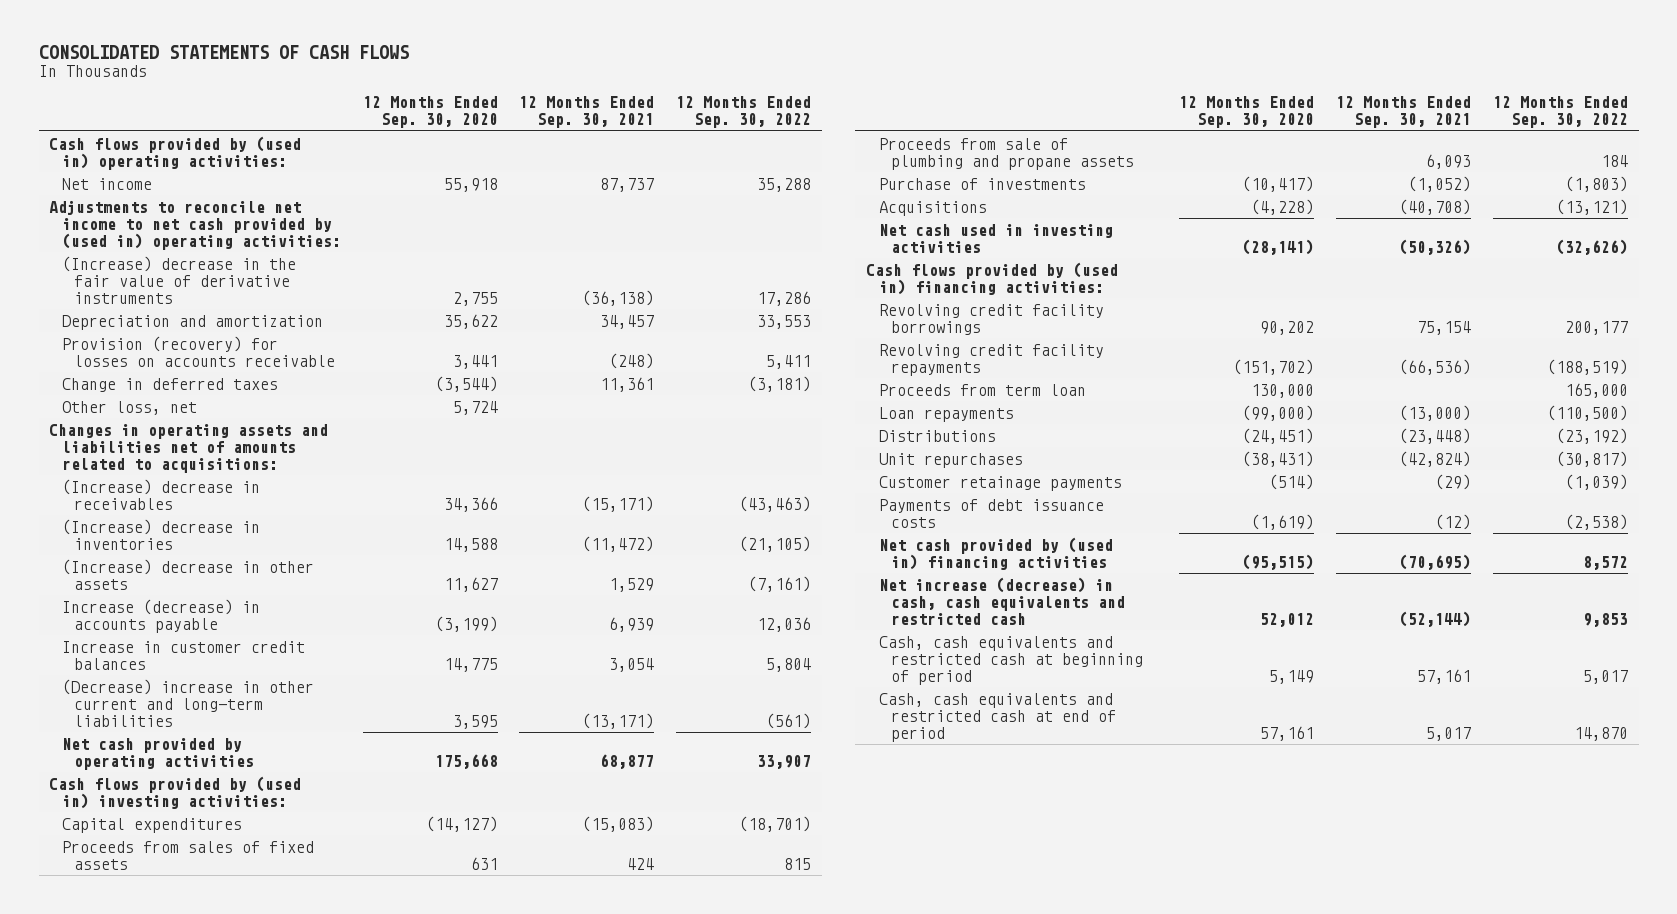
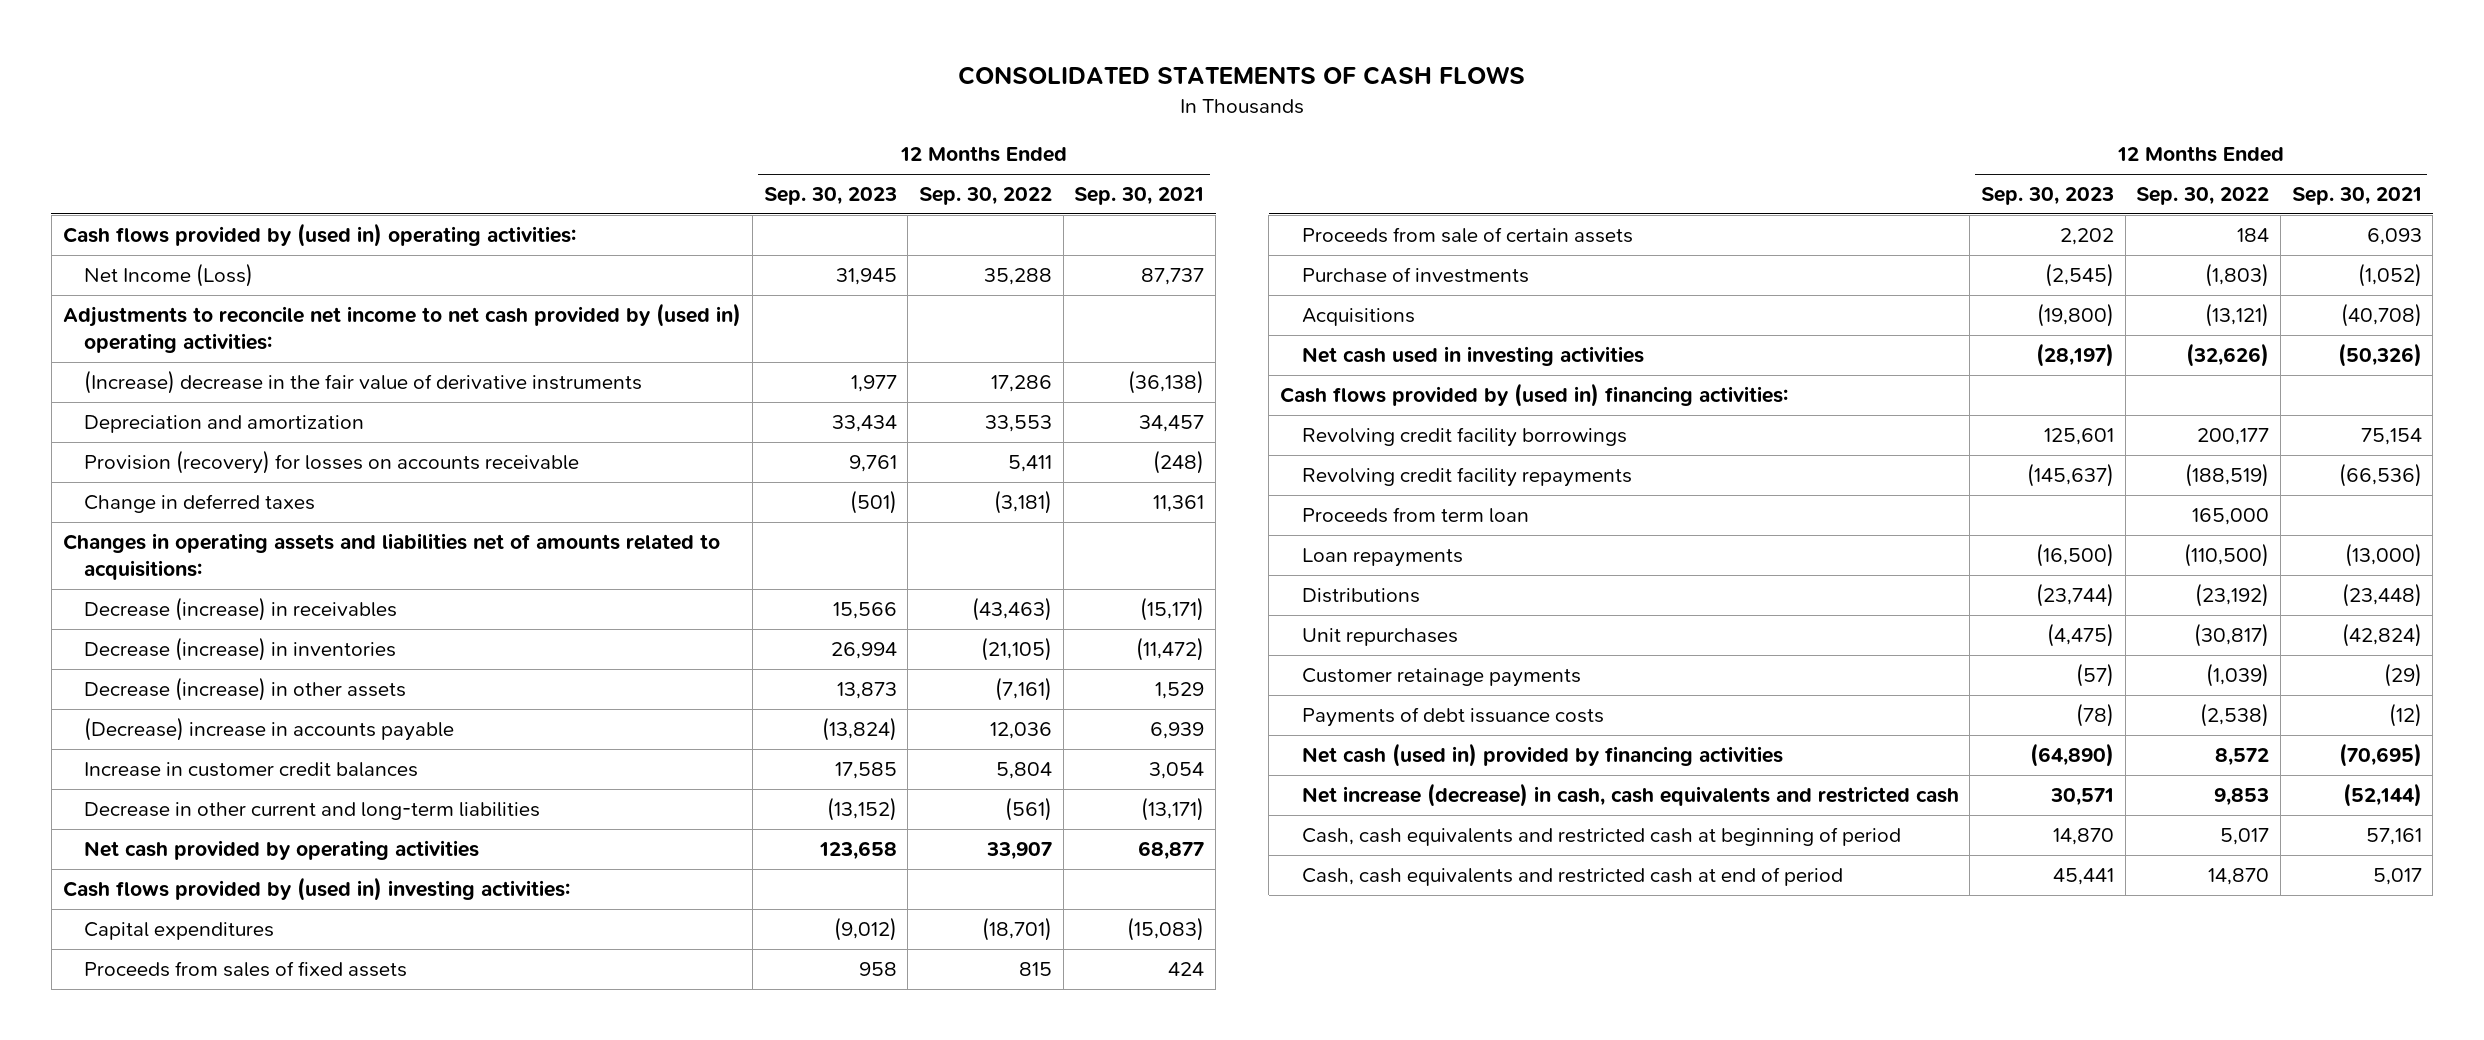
[362,95,498,128] 12 Months Ended Sep. 30, 2020 -> none
none -> [763,187,897,206] Sep. 30, 2023
[61,177,152,190] Net income -> [84,263,254,288] Net Income (Loss)
[61,400,197,415] Other loss, net -> none
[61,478,260,510] (Increase) decrease in receivables -> [84,597,398,622] Decrease (increase) in receivables
[61,518,260,550] (Increase) decrease in inventories -> [84,637,397,662] Decrease (increase) in inventories
[61,558,314,590] (Increase) decrease in other assets -> [84,677,407,702] Decrease (increase) in other assets
[61,598,260,633] Increase (decrease) in accounts payable -> [84,717,455,742] (Decrease) increase in accounts payable
[61,678,314,727] (Decrease) increase in other current and long-term liabilities -> [84,802,541,821] Decrease in other current and long-term liabilities
[878,137,1134,170] Proceeds from sale of plumbing and propane assets -> [1301,227,1633,244] Proceeds from sale of certain assets
[878,536,1113,570] Net cash provided by (used in) financing activities -> [1301,743,1783,768] Net cash (used in) provided by financing activities

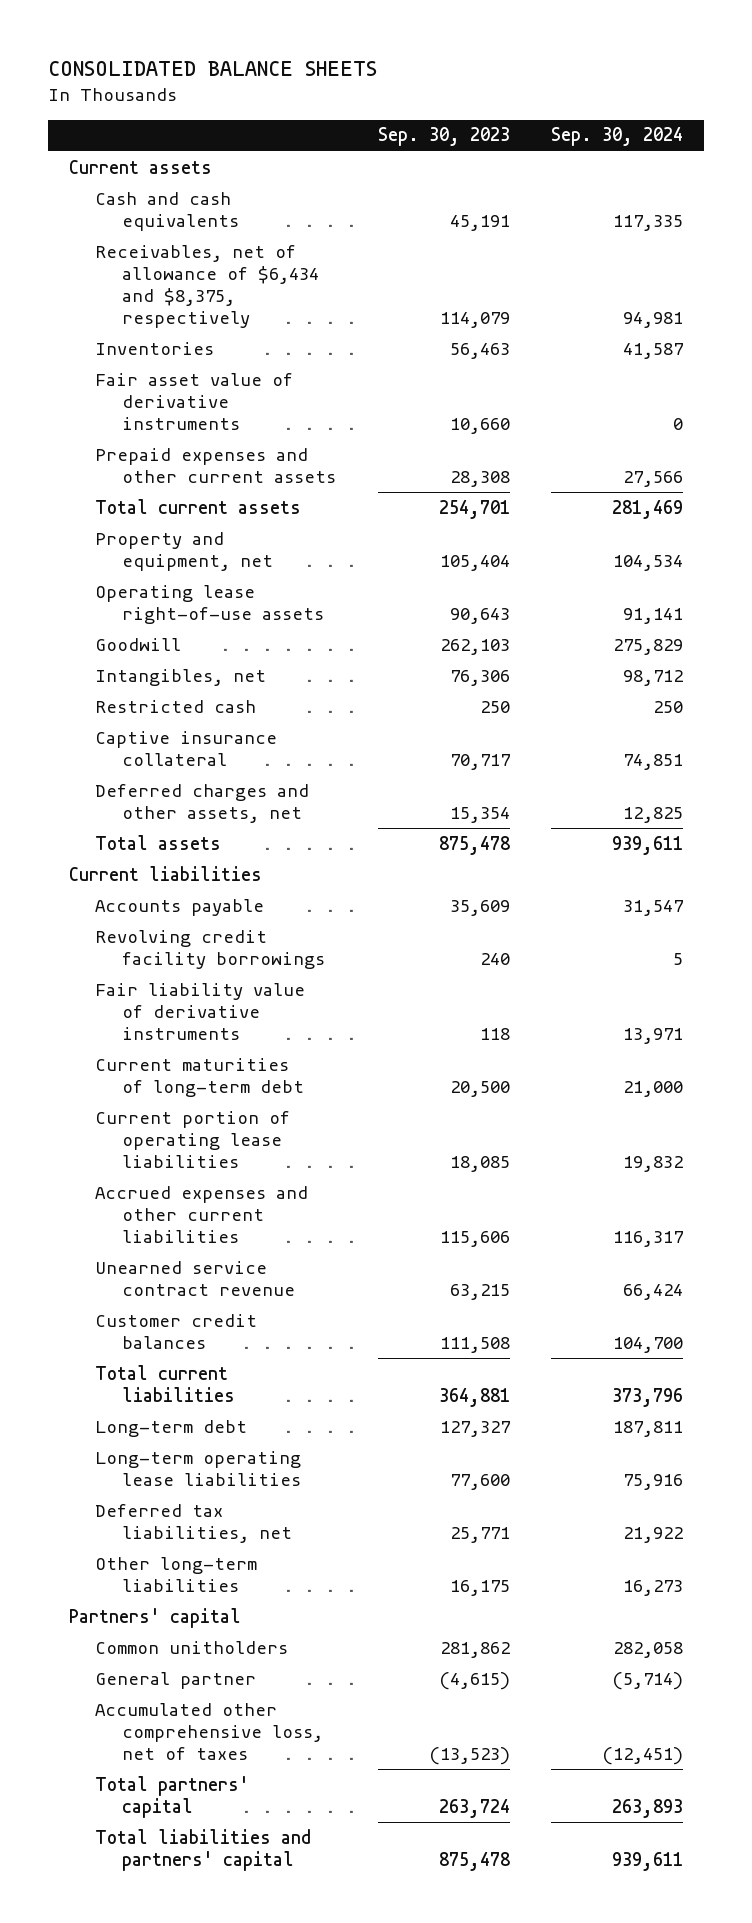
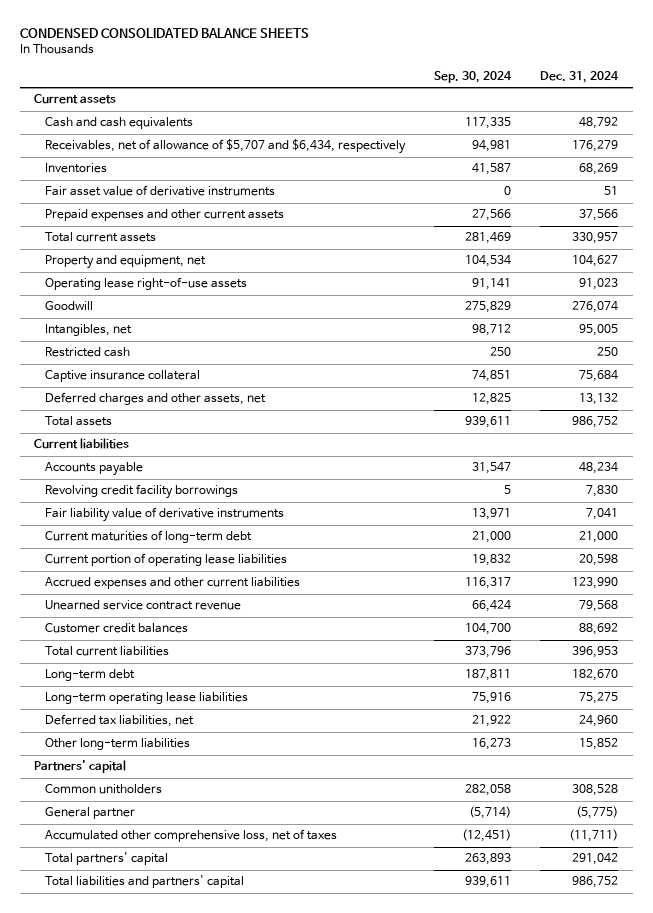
[47,61,377,77] CONSOLIDATED BALANCE SHEETS -> [19,27,309,38] CONDENSED CONSOLIDATED BALANCE SHEETS
[377,127,510,147] Sep. 30, 2023 -> none
none -> [540,70,620,83] Dec. 31, 2024
[95,244,320,328] Receivables, net of allowance of $6,434 and $8,375, respectively -> [45,139,407,155] Receivables, net of allowance of $5,707 and $6,434, respectively

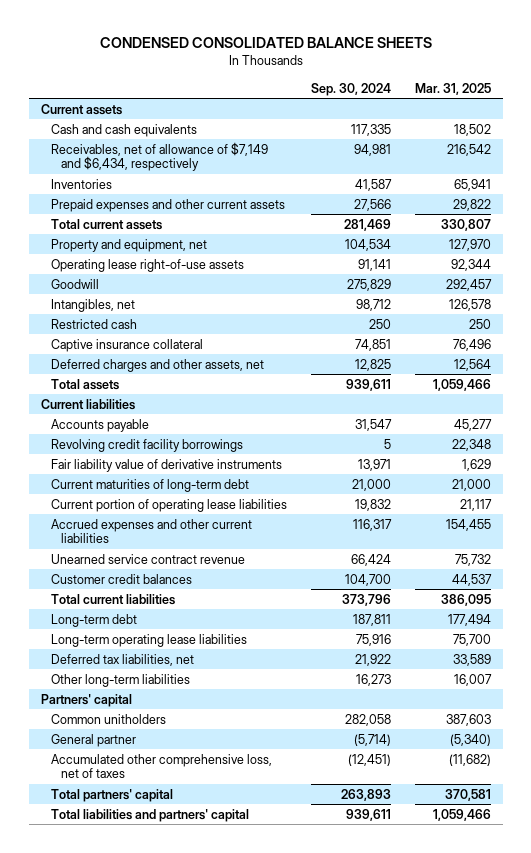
[540,70,620,83] Dec. 31, 2024 -> none
none -> [414,82,491,95] Mar. 31, 2025
[45,139,407,155] Receivables, net of allowance of $5,707 and $6,434, respectively -> [50,141,268,172] Receivables, net of allowance of $7,149 and $6,434, respectively
[45,185,276,197] Fair asset value of derivative instruments -> none

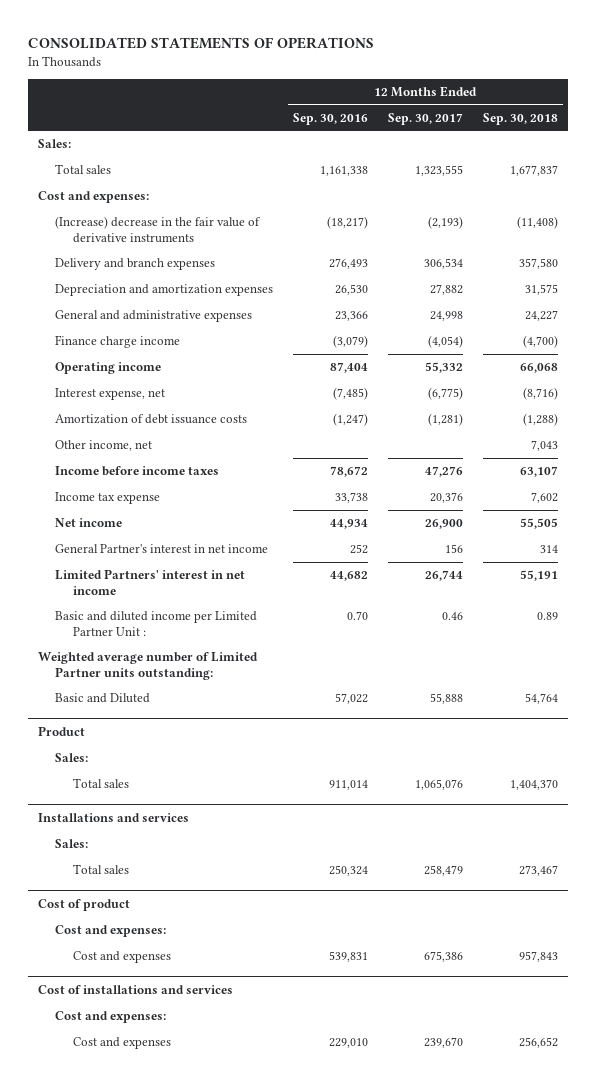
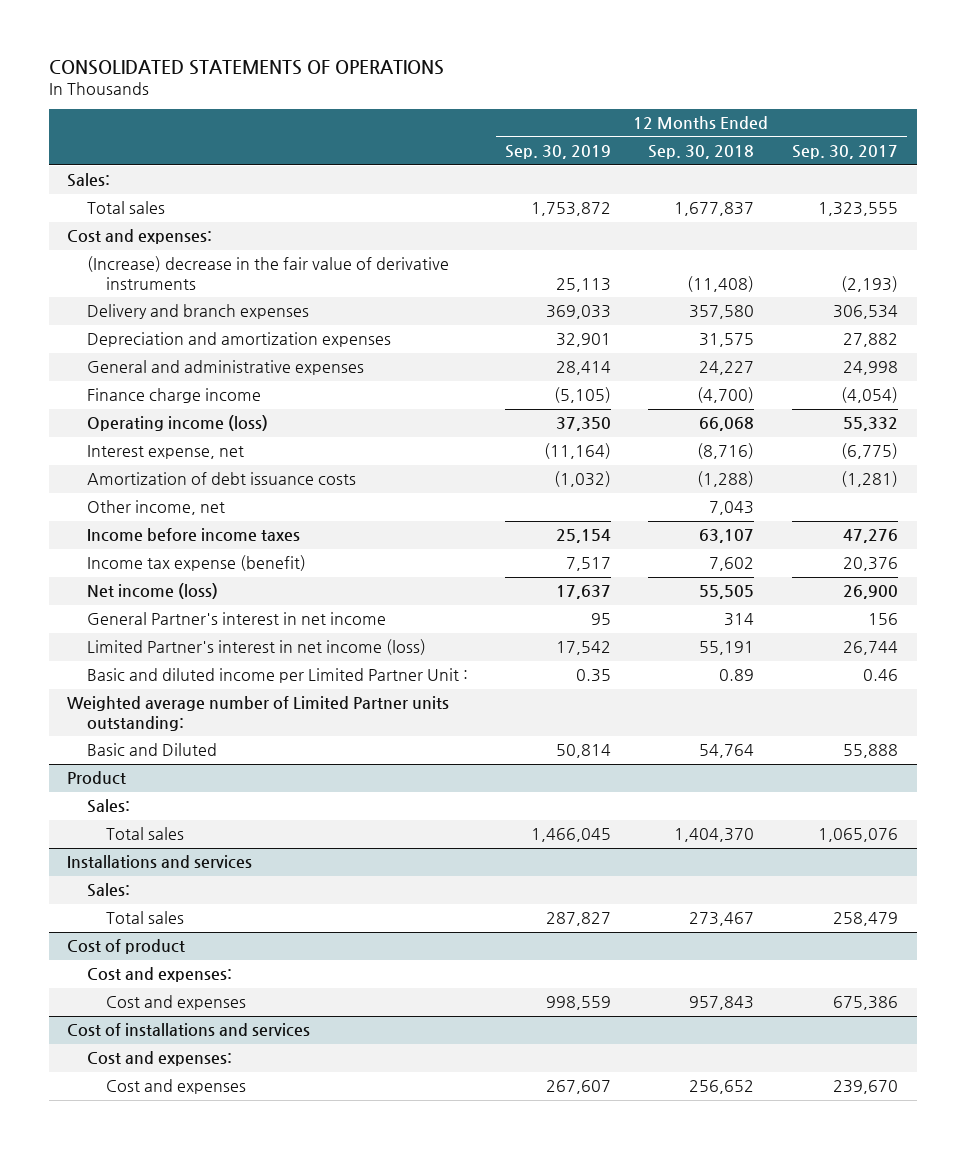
[293,112,369,125] Sep. 30, 2016 -> none
none -> [504,145,611,160] Sep. 30, 2019
[55,362,162,375] Operating income -> [86,415,268,432] Operating income (loss)
[55,492,161,505] Income tax expense -> [86,555,306,572] Income tax expense (benefit)
[55,518,123,528] Net income -> [86,583,218,600] Net income (loss)
[55,569,246,595] Limited Partners' interest in net income -> [86,639,426,656] Limited Partner's interest in net income (loss)

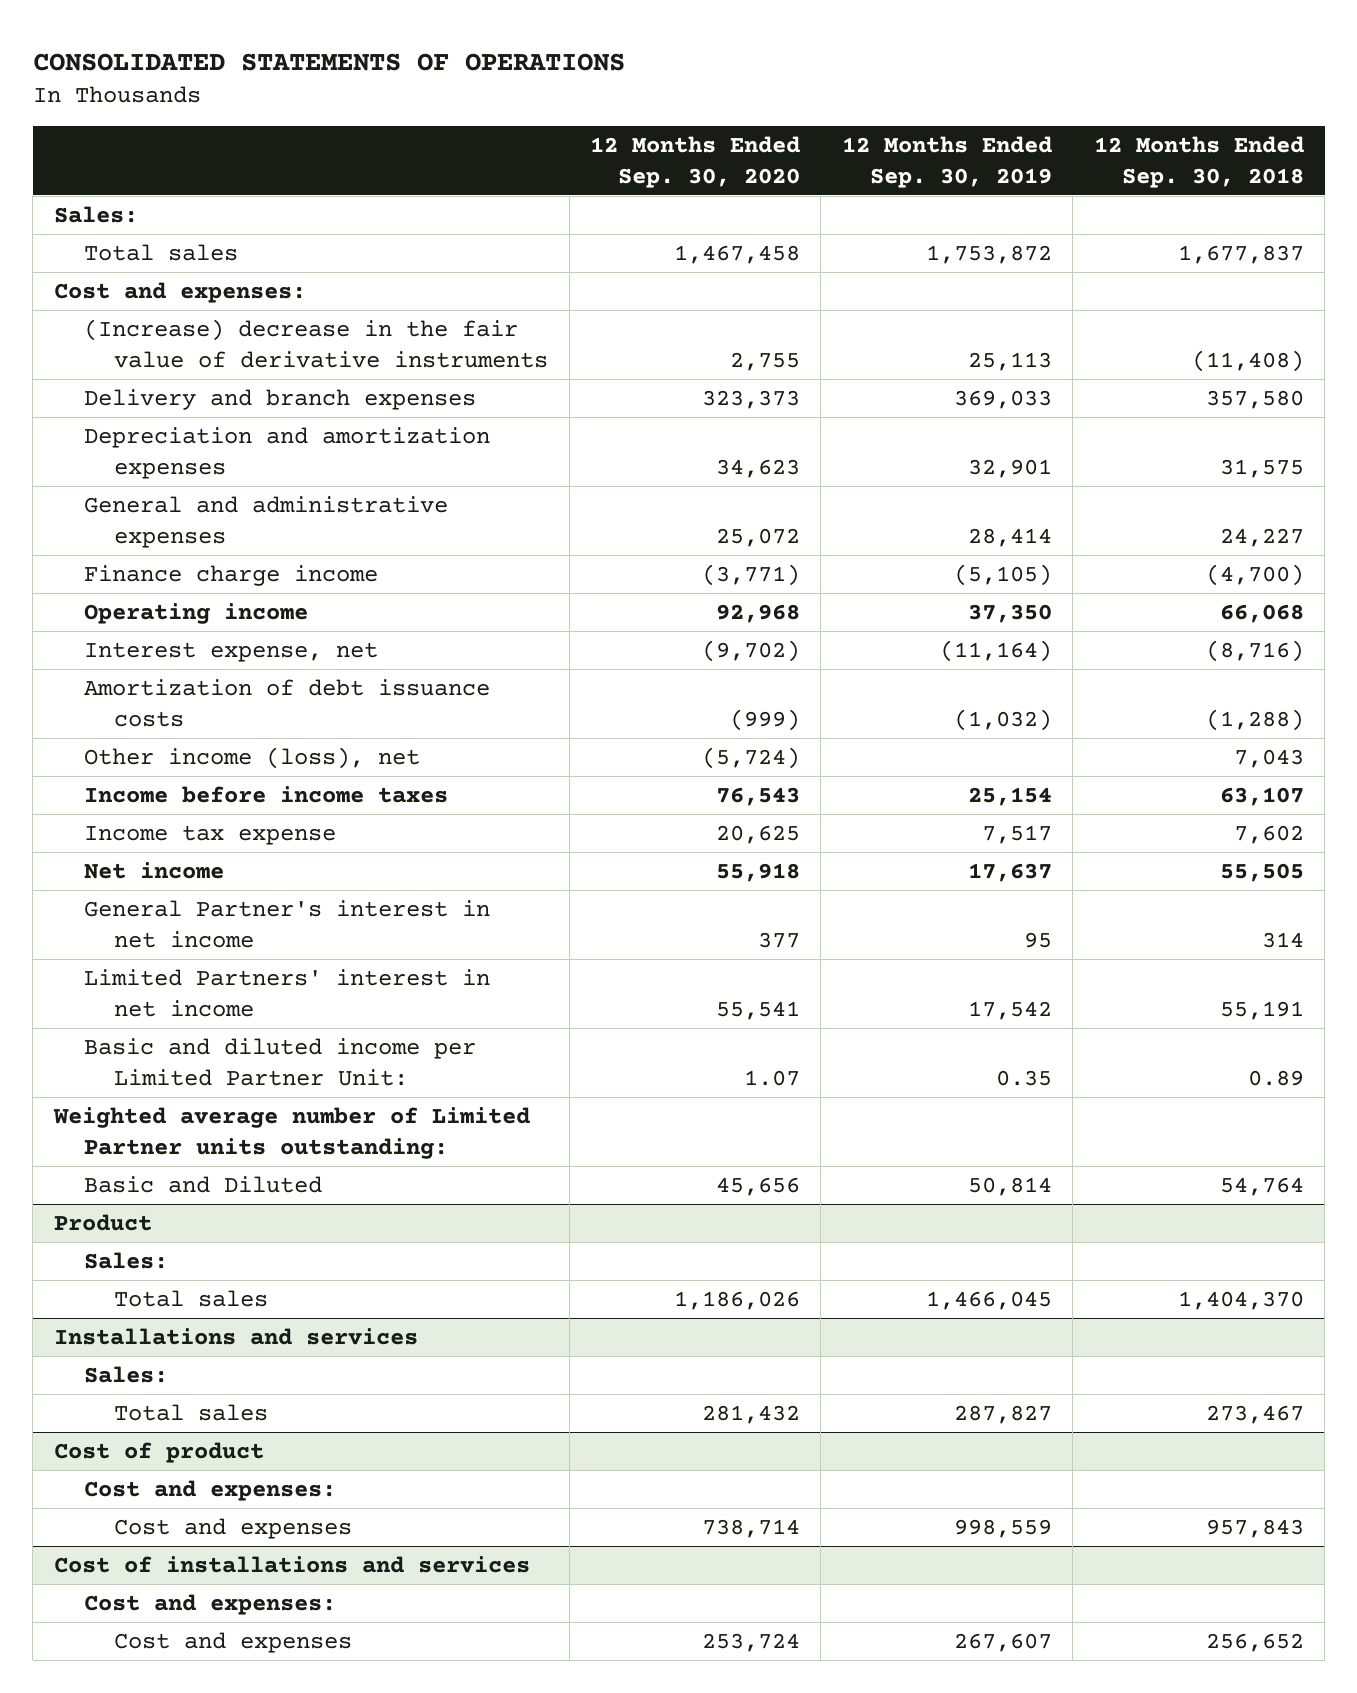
[791,145,898,160] Sep. 30, 2017 -> none
none -> [590,135,801,188] 12 Months Ended Sep. 30, 2020
[86,415,268,432] Operating income (loss) -> [83,603,308,625] Operating income
[86,500,225,516] Other income, net -> [83,747,420,770] Other income (loss), net
[86,555,306,572] Income tax expense (benefit) -> [83,825,336,846] Income tax expense
[86,583,218,600] Net income (loss) -> [83,862,224,880] Net income
[86,639,426,656] Limited Partner's interest in net income (loss) -> [83,969,490,1017] Limited Partners' interest in net income
[86,668,468,684] Basic and diluted income per Limited Partner Unit : -> [83,1038,476,1086] Basic and diluted income per Limited Partner Unit:

